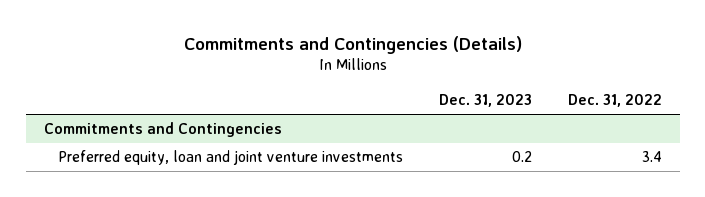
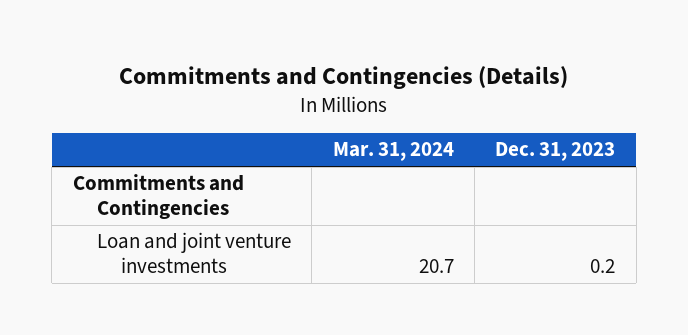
[567,94,662,108] Dec. 31, 2022 -> none
none -> [332,142,454,162] Mar. 31, 2024
[58,150,404,166] Preferred equity, loan and joint venture investments -> [96,232,291,274] Loan and joint venture investments

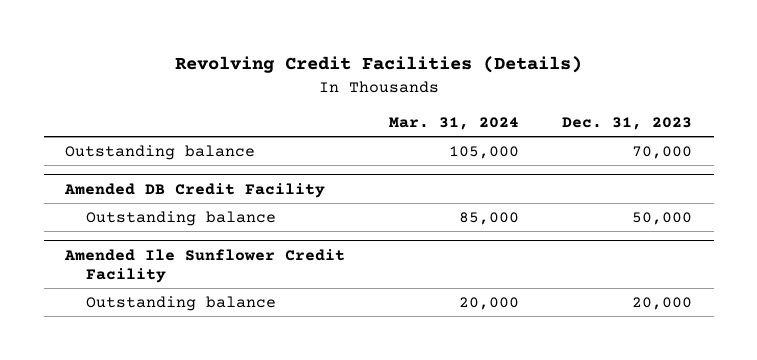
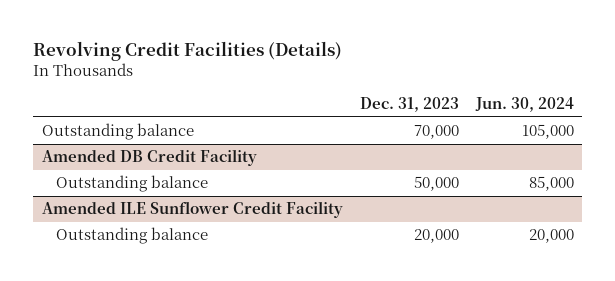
[388,117,519,131] Mar. 31, 2024 -> none
none -> [474,97,574,113] Jun. 30, 2024
[64,248,346,284] Amended Ile Sunflower Credit Facility -> [41,201,343,219] Amended ILE Sunflower Credit Facility

